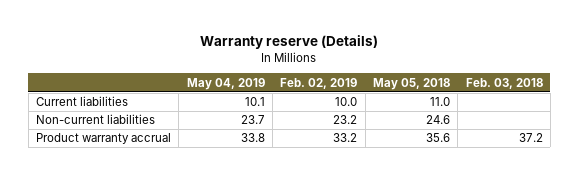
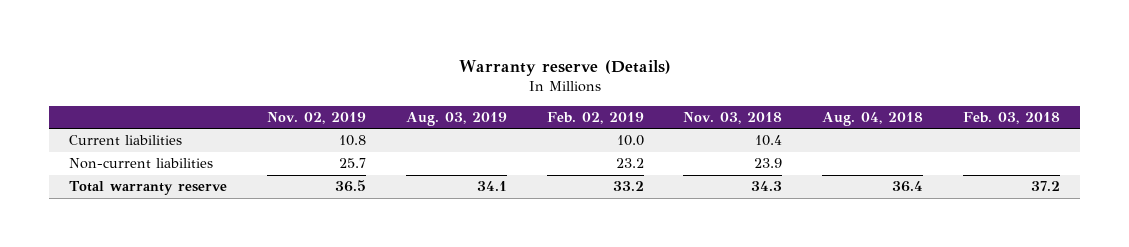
[186,77,265,90] May 04, 2019 -> none
[372,77,450,90] May 05, 2018 -> none
none -> [266,111,366,124] Nov. 02, 2019
none -> [405,111,507,126] Aug. 03, 2019
none -> [683,111,783,124] Nov. 03, 2018
none -> [822,111,924,126] Aug. 04, 2018
[35,133,171,145] Product warranty accrual -> [69,181,228,196] Total warranty reserve

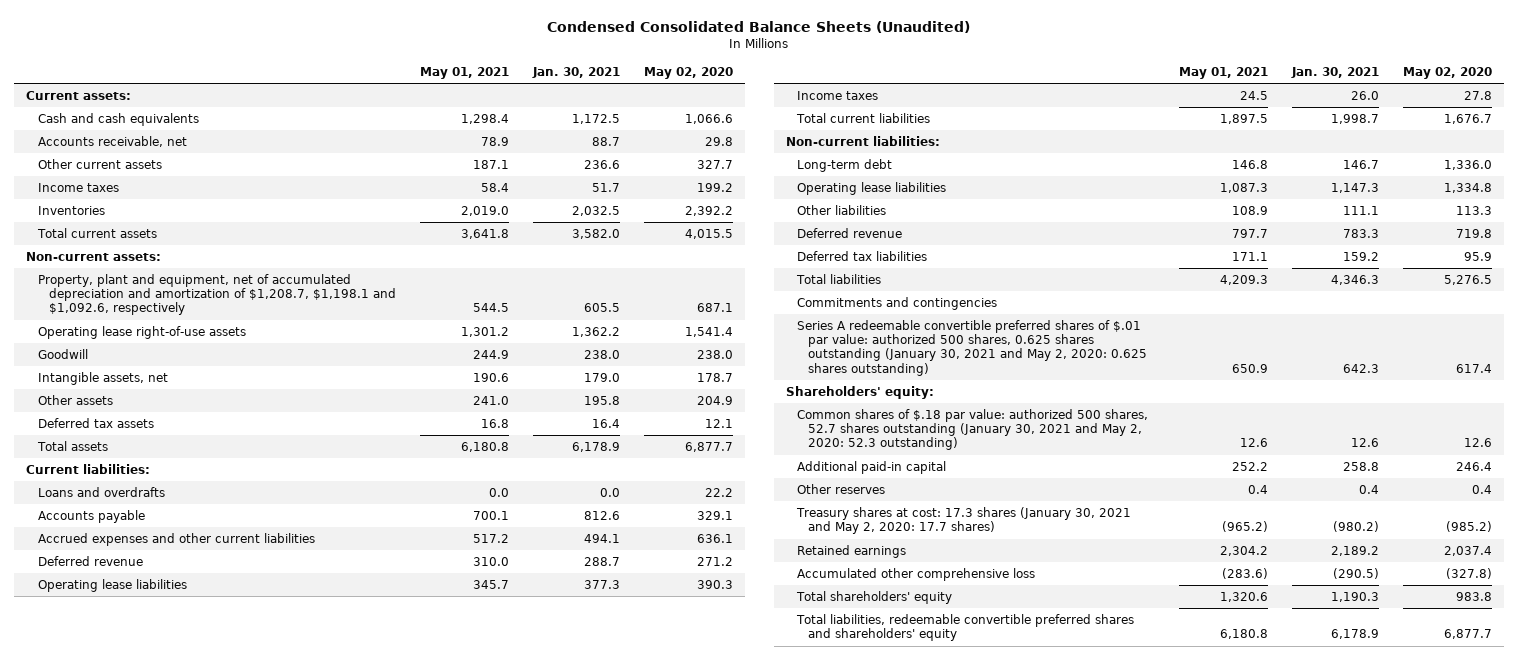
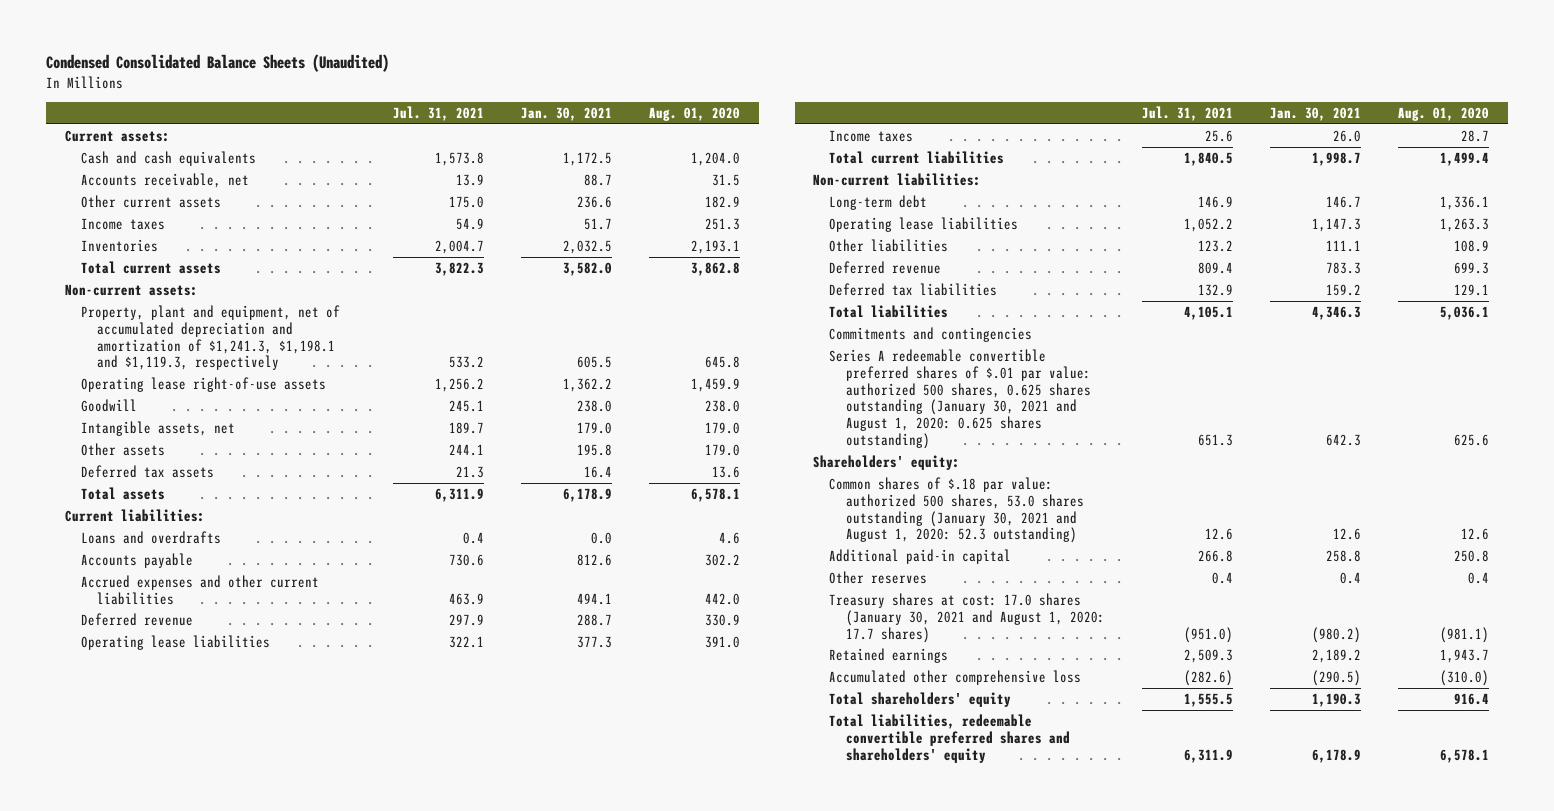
[419,66,509,79] May 01, 2021 -> none
[643,66,733,79] May 02, 2020 -> none
none -> [392,106,484,122] Jul. 31, 2021
none -> [649,107,741,122] Aug. 01, 2020
[37,273,396,316] Property, plant and equipment, net of accumulated depreciation and amortization of $1,208.7, $1,198.1 and $1,092.6, respectively -> [80,304,340,371] Property, plant and equipment, net of accumulated depreciation and amortization of $1,241.3, $1,198.1 and $1,119.3, respectively
[797,319,1148,376] Series A redeemable convertible preferred shares of $.01 par value: authorized 500 shares, 0.625 shares outstanding (January 30, 2021 and May 2, 2020: 0.625 shares outstanding) -> [829,348,1091,450] Series A redeemable convertible preferred shares of $.01 par value: authorized 500 shares, 0.625 shares outstanding (January 30, 2021 and August 1, 2020: 0.625 shares outstanding)
[797,408,1149,451] Common shares of $.18 par value: authorized 500 shares, 52.7 shares outstanding (January 30, 2021 and May 2, 2020: 52.3 outstanding) -> [829,476,1084,544] Common shares of $.18 par value: authorized 500 shares, 53.0 shares outstanding (January 30, 2021 and August 1, 2020: 52.3 outstanding)
[796,506,1132,535] Treasury shares at cost: 17.3 shares (January 30, 2021 and May 2, 2020: 17.7 shares) -> [829,592,1105,643] Treasury shares at cost: 17.0 shares (January 30, 2021 and August 1, 2020: 17.7 shares)

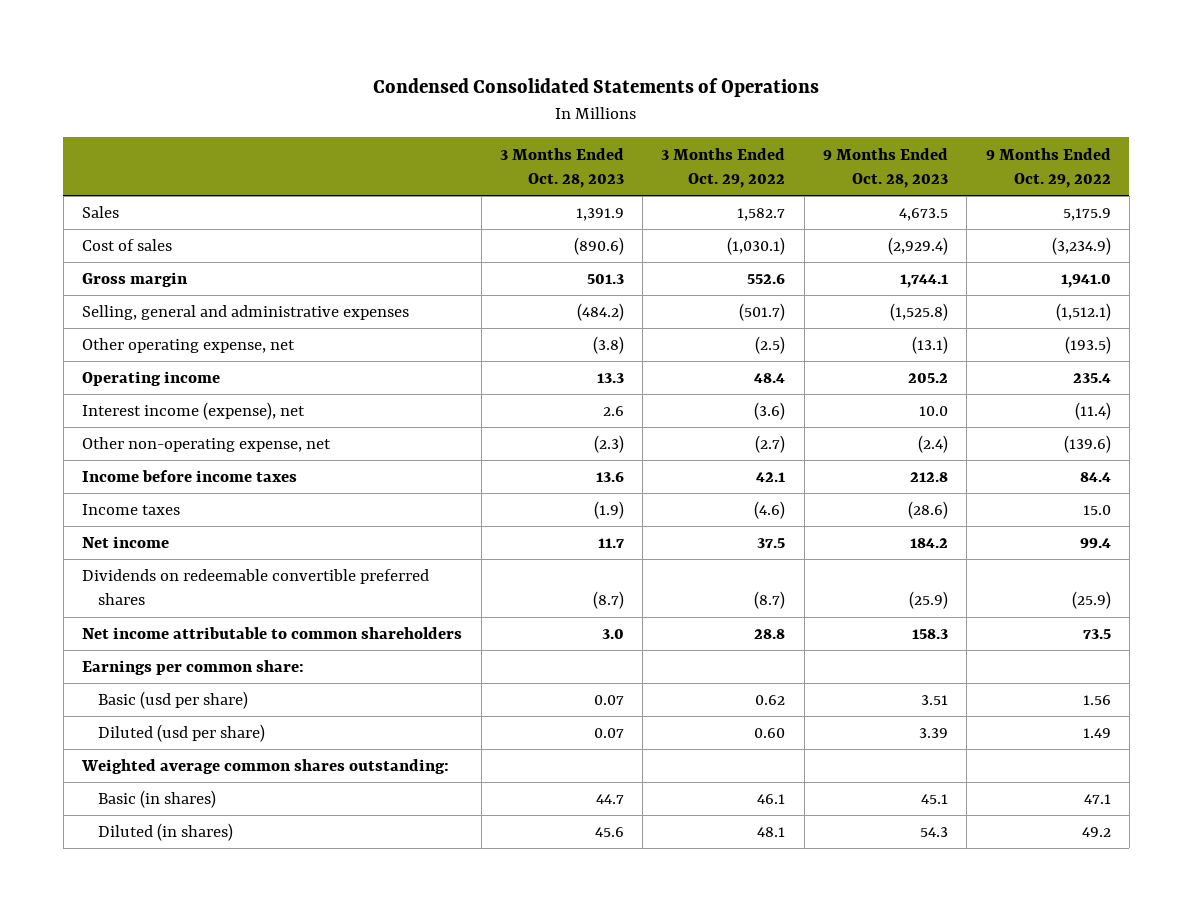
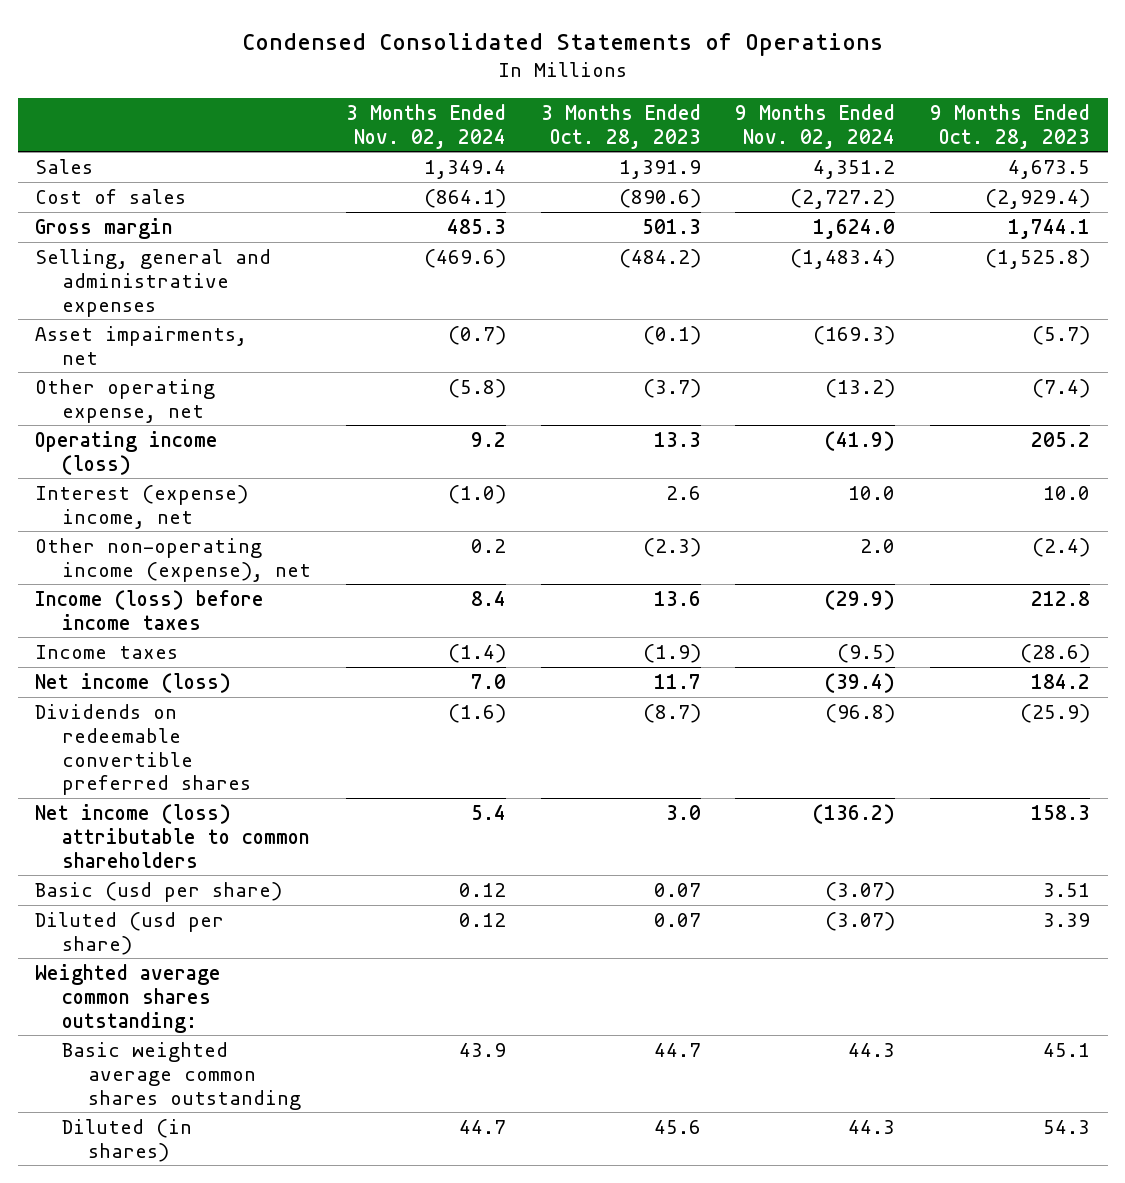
[661,147,786,188] 3 Months Ended Oct. 29, 2022 -> none
[985,147,1111,188] 9 Months Ended Oct. 29, 2022 -> none
none -> [345,103,506,149] 3 Months Ended Nov. 02, 2024
none -> [735,103,896,149] 9 Months Ended Nov. 02, 2024
none -> [35,325,248,365] Asset impairments, net
[592,336,624,355] (3.8) -> [642,378,701,398] (3.7)
[912,336,949,355] (13.1) -> [1032,378,1091,398] (7.4)
[82,371,221,387] Operating income -> [35,430,219,475] Operating income (loss)
[82,402,306,421] Interest income (expense), net -> [35,484,249,529] Interest (expense) income, net
[82,437,332,453] Other non-operating expense, net -> [35,537,311,582] Other non-operating income (expense), net
[82,470,298,483] Income before income taxes -> [35,589,265,630] Income (loss) before income taxes
[82,536,170,549] Net income -> [35,672,232,693] Net income (loss)
[82,660,305,676] Earnings per common share: -> none
[82,627,463,640] Net income attributable to common shareholders -> [35,803,310,868] Net income (loss) attributable to common shareholders
[97,790,216,809] Basic (in shares) -> [61,1041,302,1110] Basic weighted average common shares outstanding

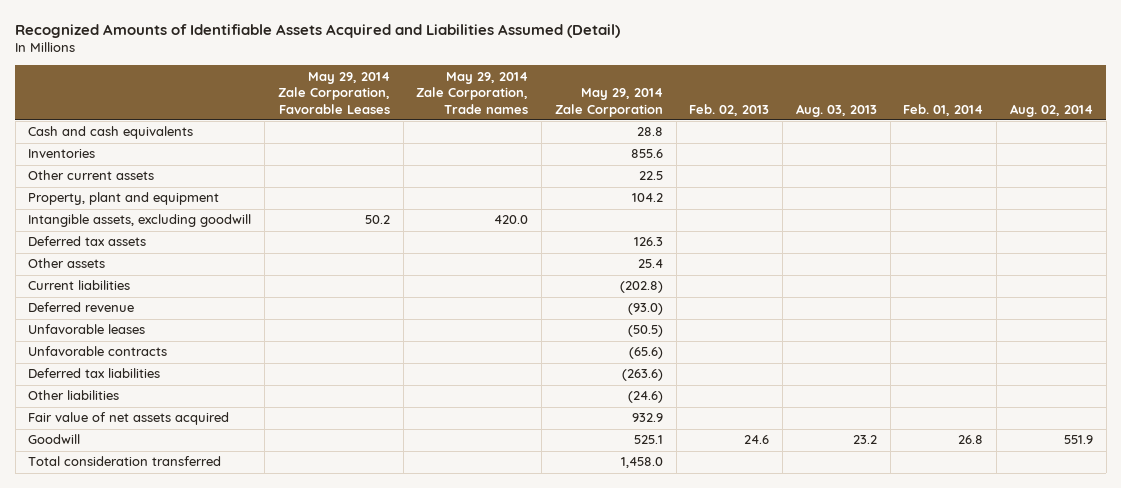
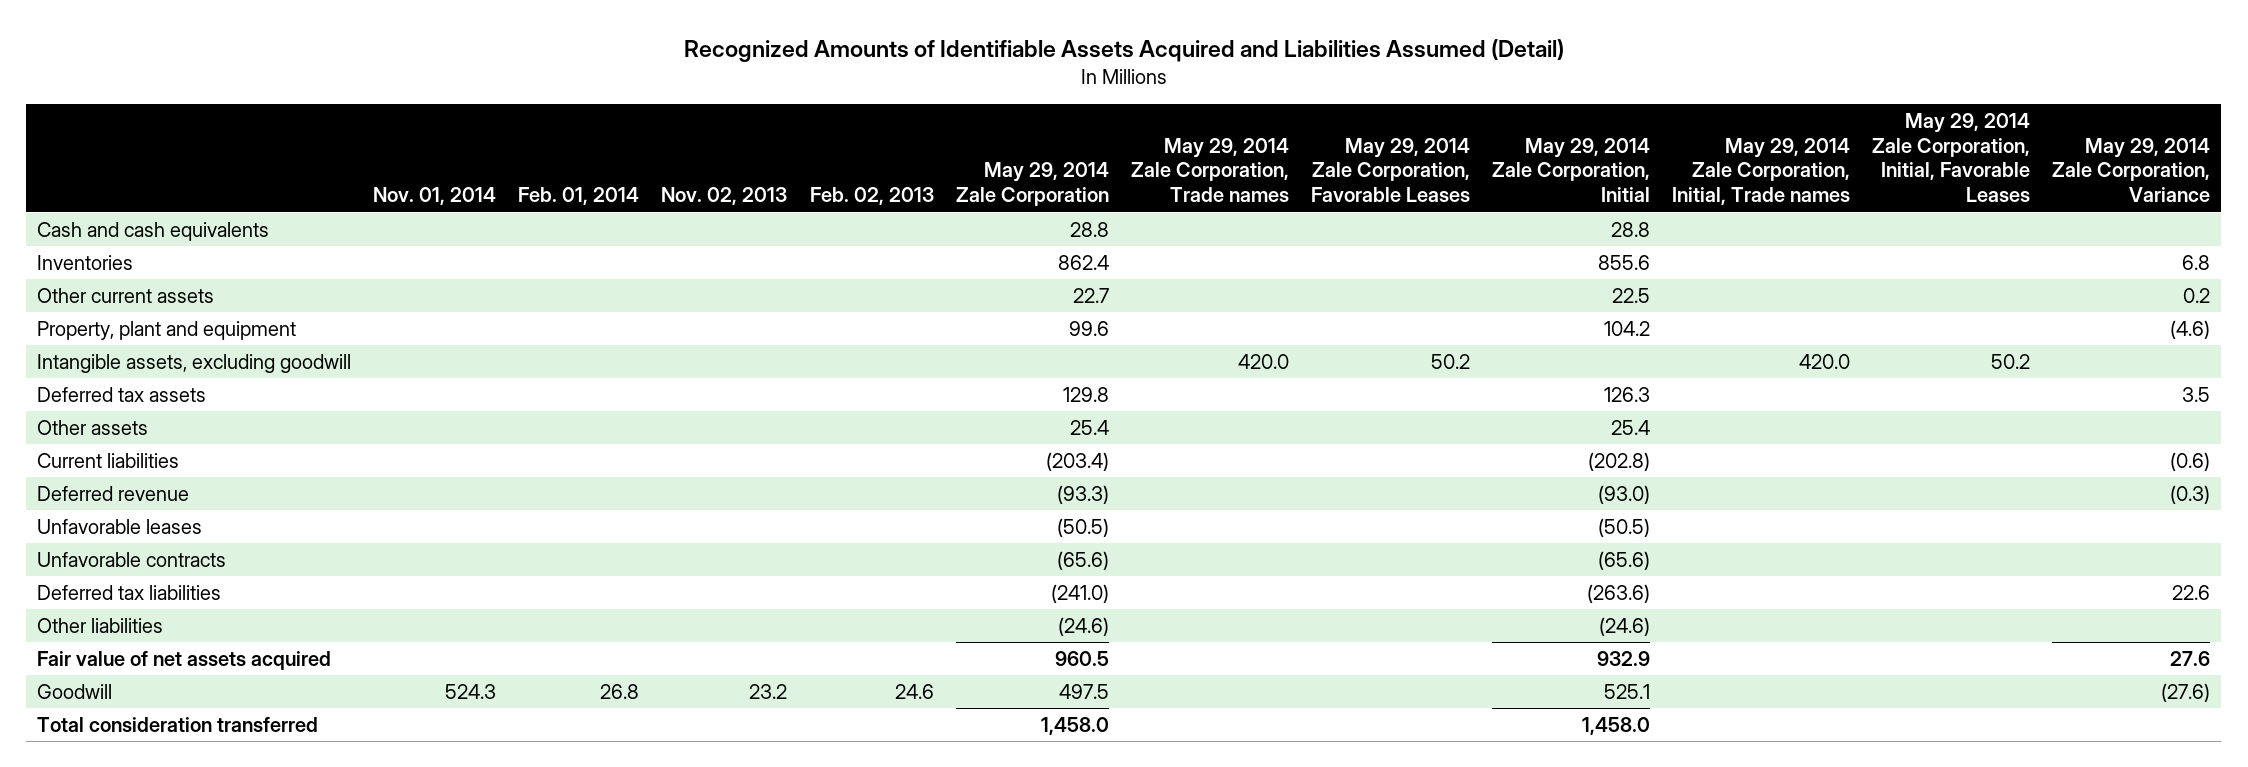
[795,103,877,117] Aug. 03, 2013 -> none
[1009,103,1093,117] Aug. 02, 2014 -> none
none -> [373,187,497,206] Nov. 01, 2014
none -> [661,187,788,206] Nov. 02, 2013
none -> [1492,137,1651,203] May 29, 2014 Zale Corporation, Initial
none -> [1672,137,1851,206] May 29, 2014 Zale Corporation, Initial, Trade names
none -> [1872,112,2031,203] May 29, 2014 Zale Corporation, Initial, Favorable Leases
none -> [2052,137,2211,203] May 29, 2014 Zale Corporation, Variance
[630,149,663,159] 855.6 -> [1057,254,1109,270] 862.4
[638,171,663,181] 22.5 -> [1072,287,1109,303] 22.7
[631,193,663,203] 104.2 -> [1068,320,1109,336] 99.6
[633,237,663,247] 126.3 -> [1062,386,1109,402] 129.8
[619,281,663,294] (202.8) -> [1045,451,1109,471] (203.4)
[627,303,663,316] (93.0) -> [1056,484,1109,504] (93.3)
[621,369,663,382] (263.6) -> [1050,583,1109,603] (241.0)
[631,413,663,423] 932.9 -> [1054,650,1109,666] 960.5
[633,435,663,445] 525.1 -> [1058,683,1109,699] 497.5

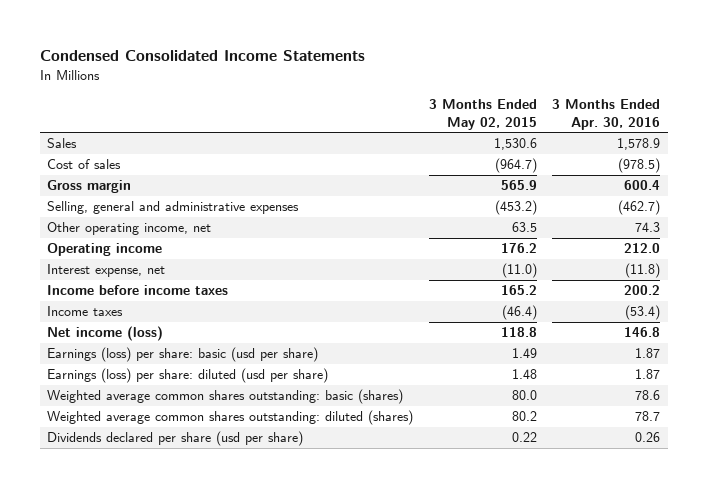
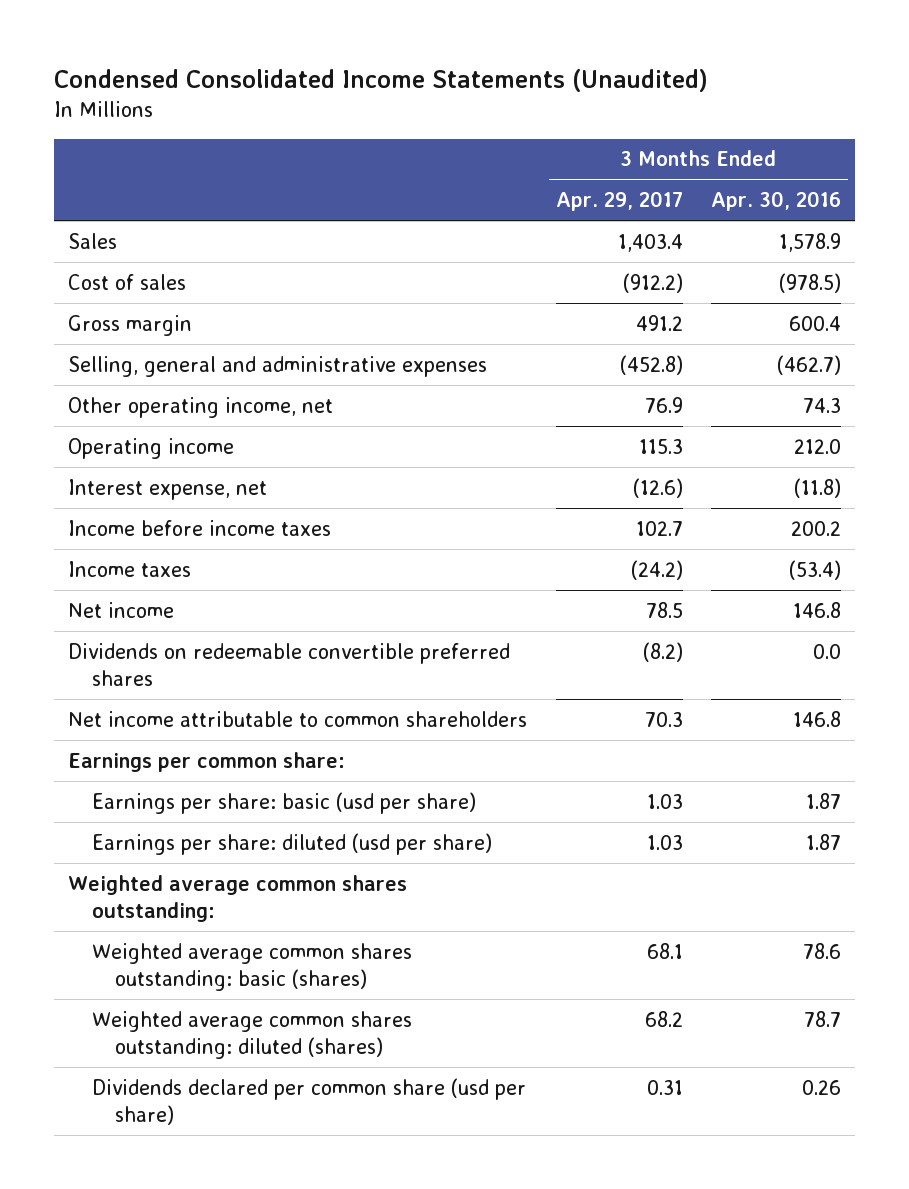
[39,50,365,62] Condensed Consolidated Income Statements -> [54,68,709,92] Condensed Consolidated Income Statements (Unaudited)
[428,99,537,130] 3 Months Ended May 02, 2015 -> none
none -> [555,191,683,212] Apr. 29, 2017
[47,326,164,342] Net income (loss) -> [68,601,175,618] Net income
none -> [68,642,511,686] Dividends on redeemable convertible preferred shares
none -> [68,710,528,727] Net income attributable to common shareholders
none -> [68,751,346,772] Earnings per common share:
[47,347,319,363] Earnings (loss) per share: basic (usd per share) -> [91,791,476,814] Earnings per share: basic (usd per share)
[47,368,329,384] Earnings (loss) per share: diluted (usd per share) -> [91,832,492,855] Earnings per share: diluted (usd per share)
none -> [68,874,408,922] Weighted average common shares outstanding:
[47,431,304,447] Dividends declared per share (usd per share) -> [91,1077,526,1125] Dividends declared per common share (usd per share)

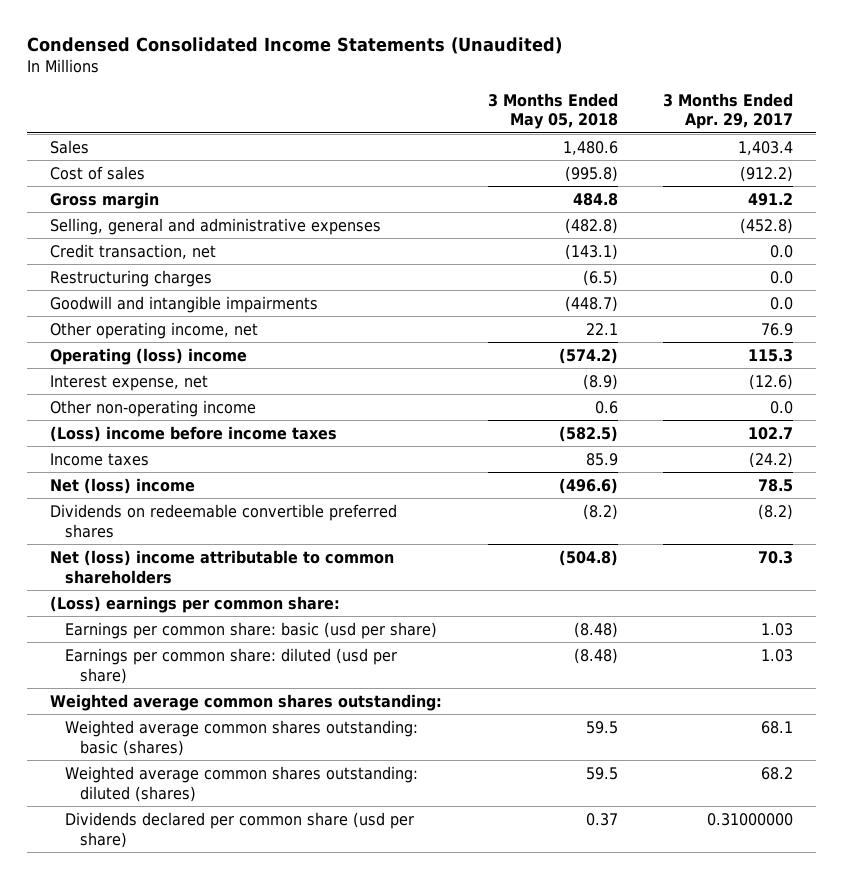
[711,191,842,212] Apr. 30, 2016 -> none
none -> [487,92,618,130] 3 Months Ended May 05, 2018
none -> [49,243,216,259] Credit transaction, net
none -> [49,269,212,287] Restructuring charges
none -> [49,295,318,313] Goodwill and intangible impairments
[68,437,235,459] Operating income -> [49,347,247,365] Operating (loss) income
none -> [49,399,256,417] Other non-operating income
[68,519,332,536] Income before income taxes -> [49,425,337,442] (Loss) income before income taxes
[68,601,175,618] Net income -> [49,477,195,494] Net (loss) income
[68,710,528,727] Net income attributable to common shareholders -> [49,549,394,584] Net (loss) income attributable to common shareholders
[68,751,346,772] Earnings per common share: -> [49,595,340,613] (Loss) earnings per common share:
[91,791,476,814] Earnings per share: basic (usd per share) -> [65,621,438,639] Earnings per common share: basic (usd per share)
[91,832,492,855] Earnings per share: diluted (usd per share) -> [65,647,398,684] Earnings per common share: diluted (usd per share)
[646,1079,683,1095] 0.31 -> [707,812,794,826] 0.31000000

